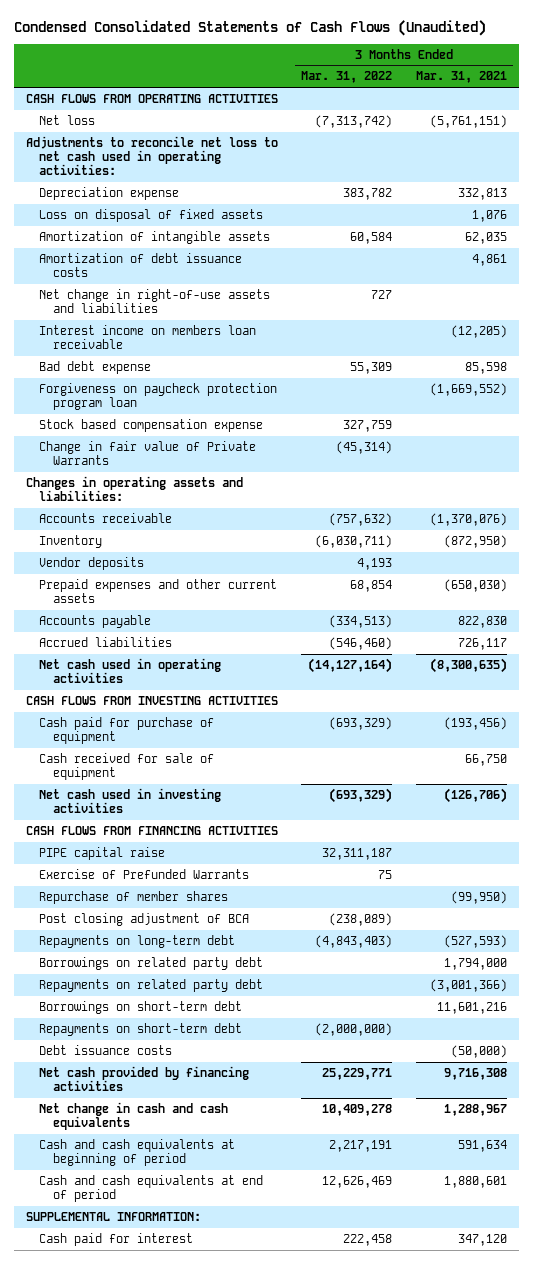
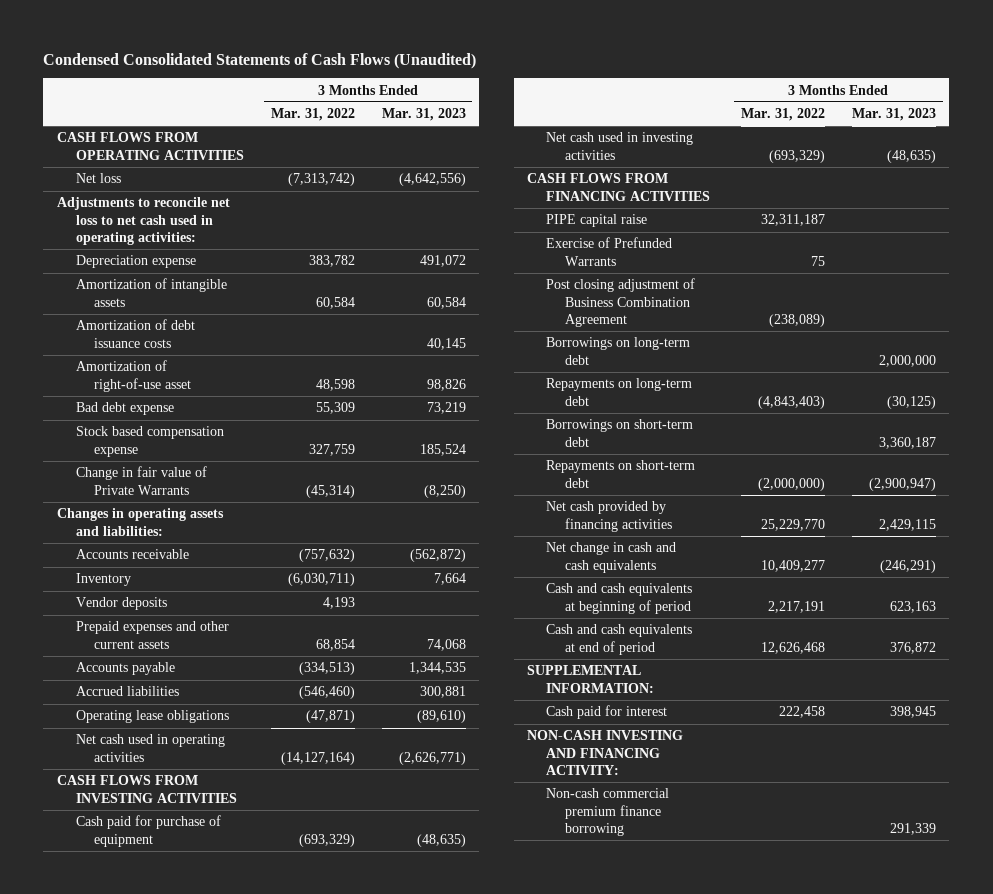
[416,71,508,84] Mar. 31, 2021 -> none
none -> [381,108,466,122] Mar. 31, 2023
[39,208,264,222] Loss on disposal of fixed assets -> none
[39,288,271,314] Net change in right-of-use assets and liabilities -> none
[39,324,257,350] Interest income on members loan receivable -> none
none -> [75,360,192,392] Amortization of right-of-use asset
[39,382,278,411] Forgiveness on paycheck protection program loan -> none
none -> [75,710,229,724] Operating lease obligations
[39,752,215,781] Cash received for sale of equipment -> none
[39,890,229,904] Repurchase of member shares -> none
[39,912,250,926] Post closing adjustment of BCA -> [545,278,695,328] Post closing adjustment of Business Combination Agreement
none -> [545,337,690,365] Borrowings on long-term debt
[39,956,264,970] Borrowings on related party debt -> none
[39,978,264,992] Repayments on related party debt -> none
[39,1044,173,1055] Debt issuance costs -> none
[322,1067,393,1080] 25,229,771 -> [760,518,825,531] 25,229,770
[322,1103,393,1116] 10,409,278 -> [760,559,825,572] 10,409,277
[322,1175,393,1188] 12,626,469 -> [760,641,825,654] 12,626,468
none -> [526,730,683,776] NON-CASH INVESTING AND FINANCING ACTIVITY:
none -> [545,788,669,837] Non-cash commercial premium finance borrowing

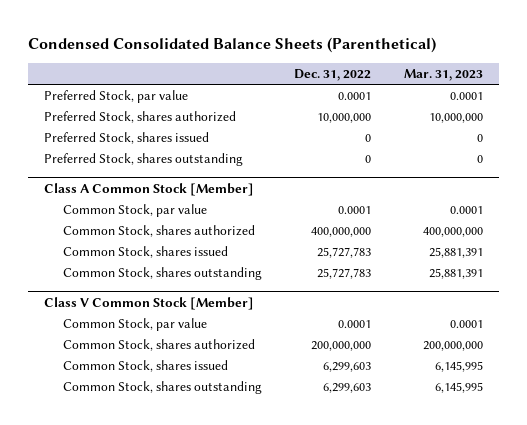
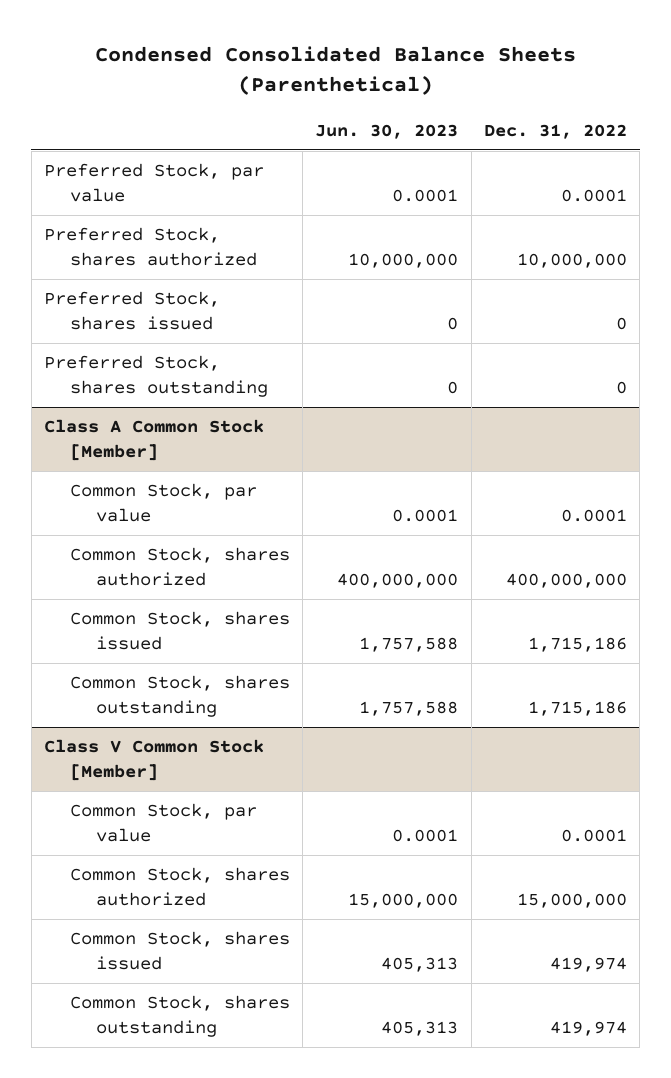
[403,69,483,82] Mar. 31, 2023 -> none
none -> [315,123,459,139] Jun. 30, 2023
[317,247,372,259] 25,727,783 -> [528,636,628,652] 1,715,186
[317,268,372,280] 25,727,783 -> [528,700,628,716] 1,715,186
[311,341,372,352] 200,000,000 -> [517,892,628,908] 15,000,000
[323,362,372,373] 6,299,603 -> [550,956,628,972] 419,974
[323,383,372,394] 6,299,603 -> [550,1020,628,1036] 419,974

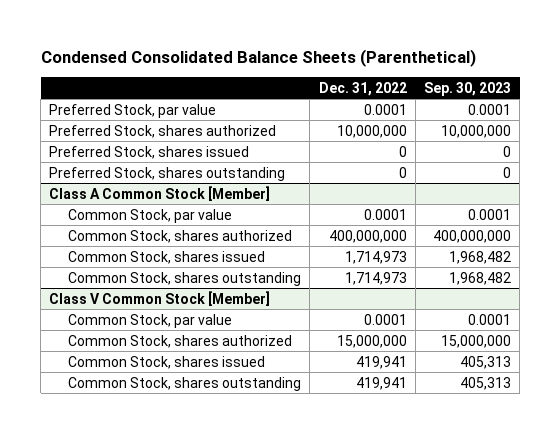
[315,123,459,139] Jun. 30, 2023 -> none
none -> [424,81,512,96] Sep. 30, 2023
[528,636,628,652] 1,715,186 -> [344,250,407,264] 1,714,973
[528,700,628,716] 1,715,186 -> [344,271,407,285] 1,714,973
[550,956,628,972] 419,974 -> [355,355,407,369] 419,941
[550,1020,628,1036] 419,974 -> [355,376,407,390] 419,941

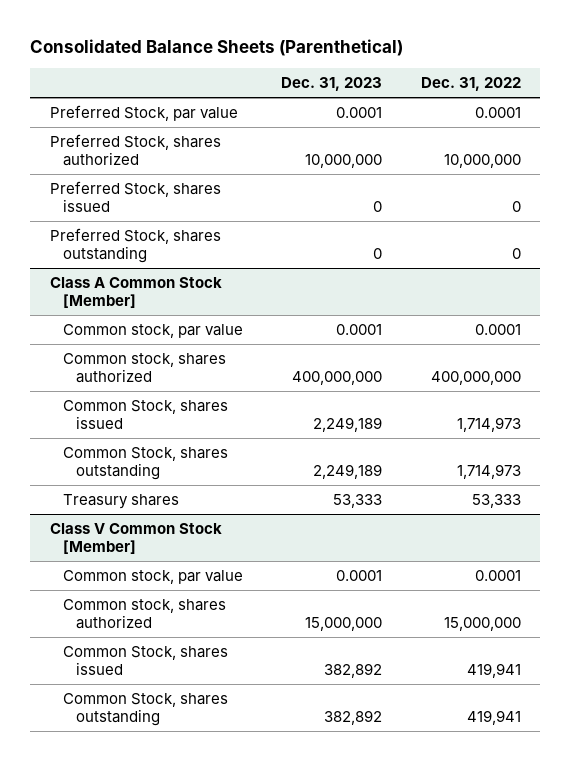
[40,48,476,67] Condensed Consolidated Balance Sheets (Parenthetical) -> [30,39,404,57] Consolidated Balance Sheets (Parenthetical)
[424,81,512,96] Sep. 30, 2023 -> none
none -> [281,77,383,92] Dec. 31, 2023
[68,208,233,223] Common Stock, par value -> [62,324,243,339] Common stock, par value
[68,229,293,243] Common Stock, shares authorized -> [62,353,226,384] Common stock, shares authorized
none -> [62,494,179,510] Treasury shares
[68,313,233,328] Common Stock, par value -> [62,570,243,585] Common stock, par value
[68,334,293,348] Common Stock, shares authorized -> [62,599,226,630] Common stock, shares authorized

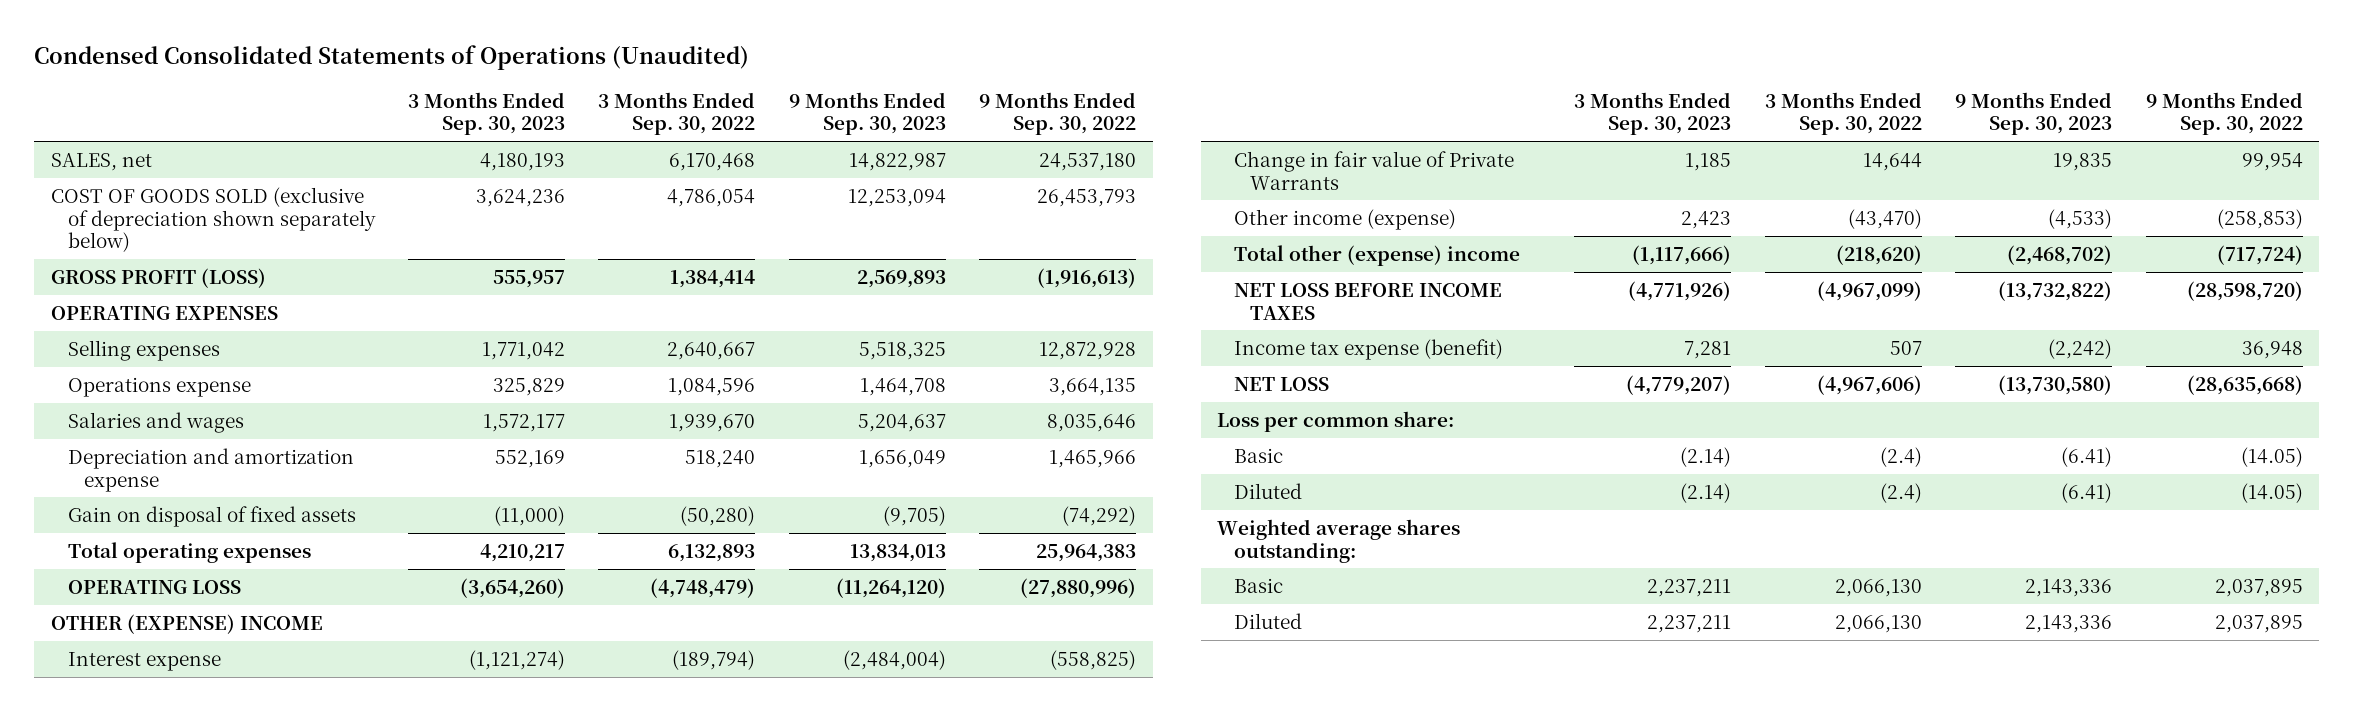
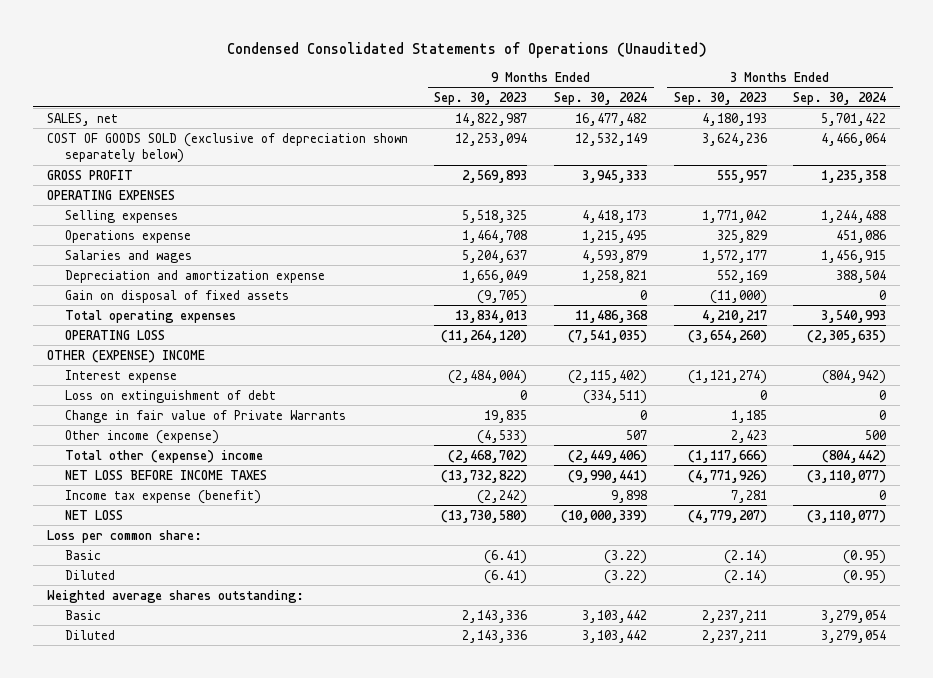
[598,91,756,136] 3 Months Ended Sep. 30, 2022 -> none
[979,91,1137,136] 9 Months Ended Sep. 30, 2022 -> none
none -> [554,91,648,105] Sep. 30, 2024
none -> [793,91,887,105] Sep. 30, 2024
[50,267,266,288] GROSS PROFIT (LOSS) -> [46,169,133,180] GROSS PROFIT
none -> [65,389,277,403] Loss on extinguishment of debt

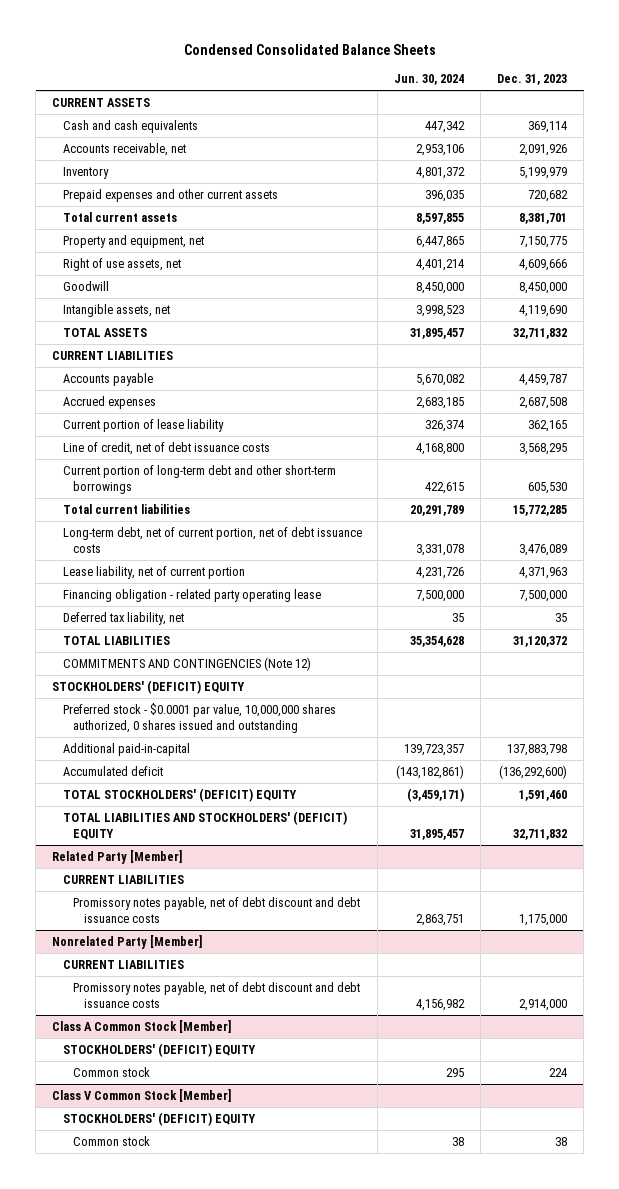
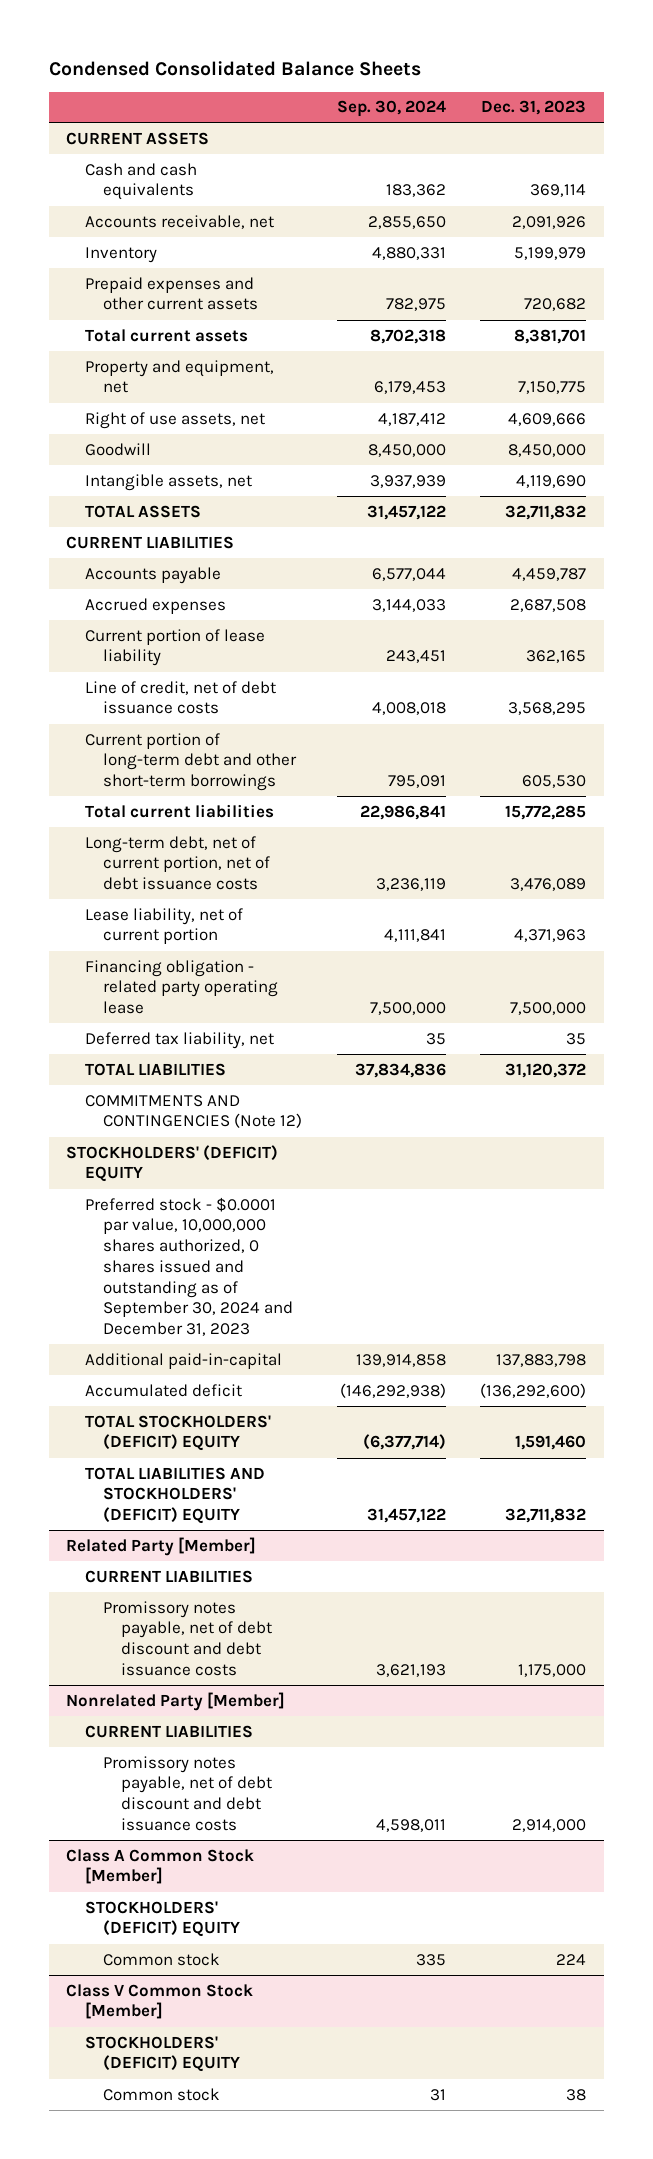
[394,74,465,86] Jun. 30, 2024 -> none
none -> [336,100,446,118] Sep. 30, 2024
[62,703,336,733] Preferred stock - $0.0001 par value, 10,000,000 shares authorized, 0 shares issued and outstanding -> [84,1196,293,1337] Preferred stock - $0.0001 par value, 10,000,000 shares authorized, 0 shares issued and outstanding as of September 30, 2024 and December 31, 2023

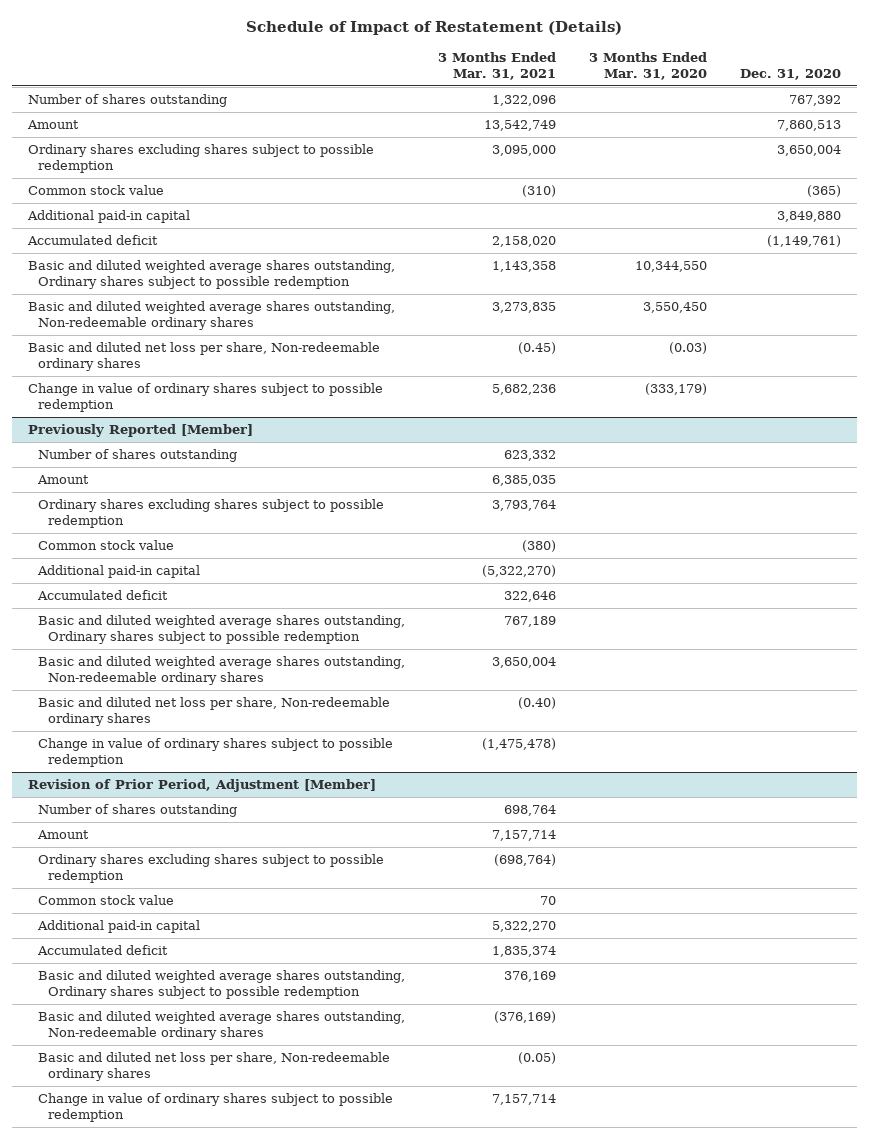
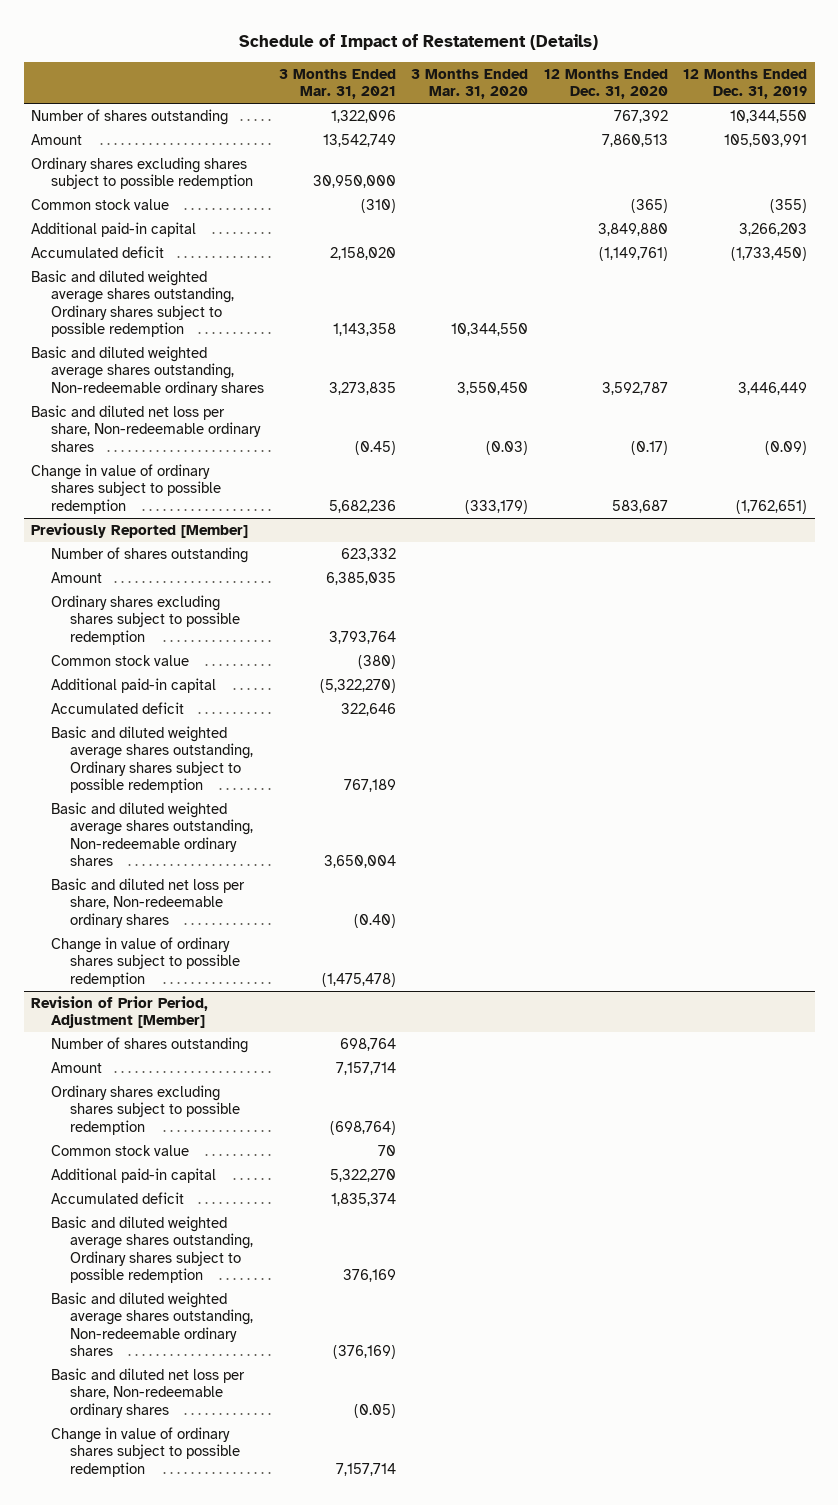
[739,69,841,81] Dec. 31, 2020 -> none
none -> [543,68,668,100] 12 Months Ended Dec. 31, 2020
none -> [682,68,807,100] 12 Months Ended Dec. 31, 2019
[492,145,557,157] 3,095,000 -> [313,175,397,189] 30,950,000

